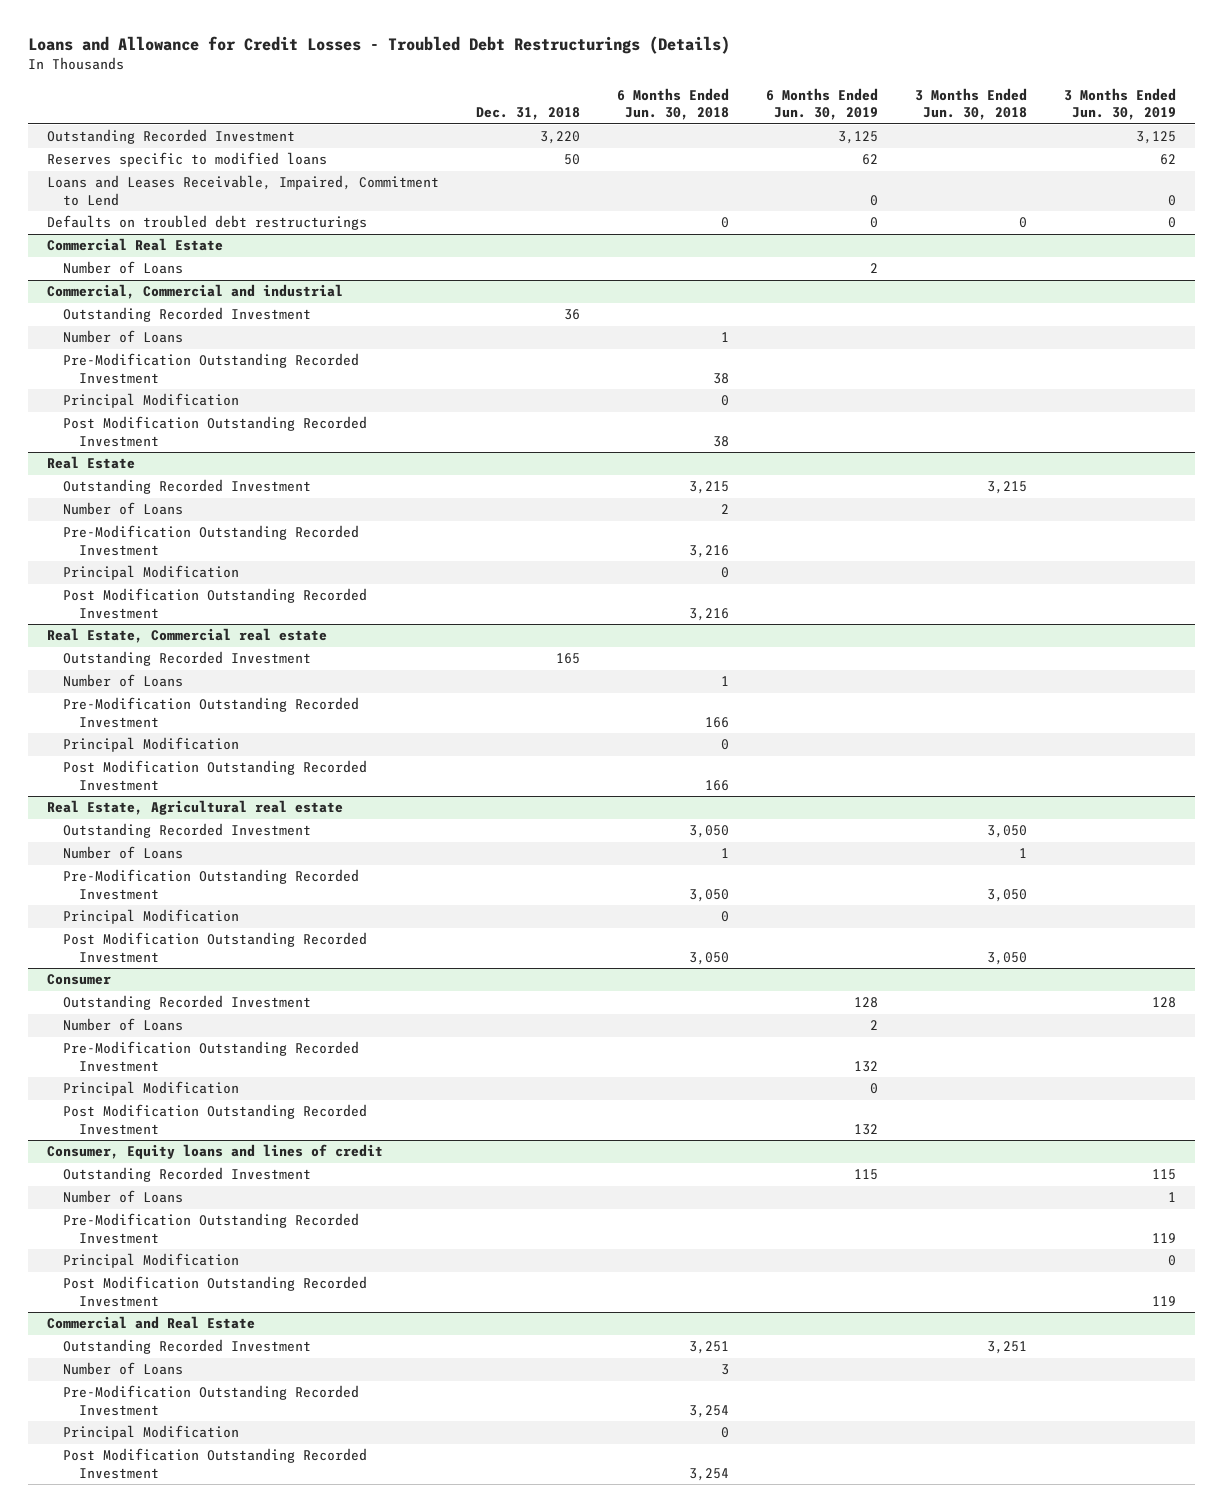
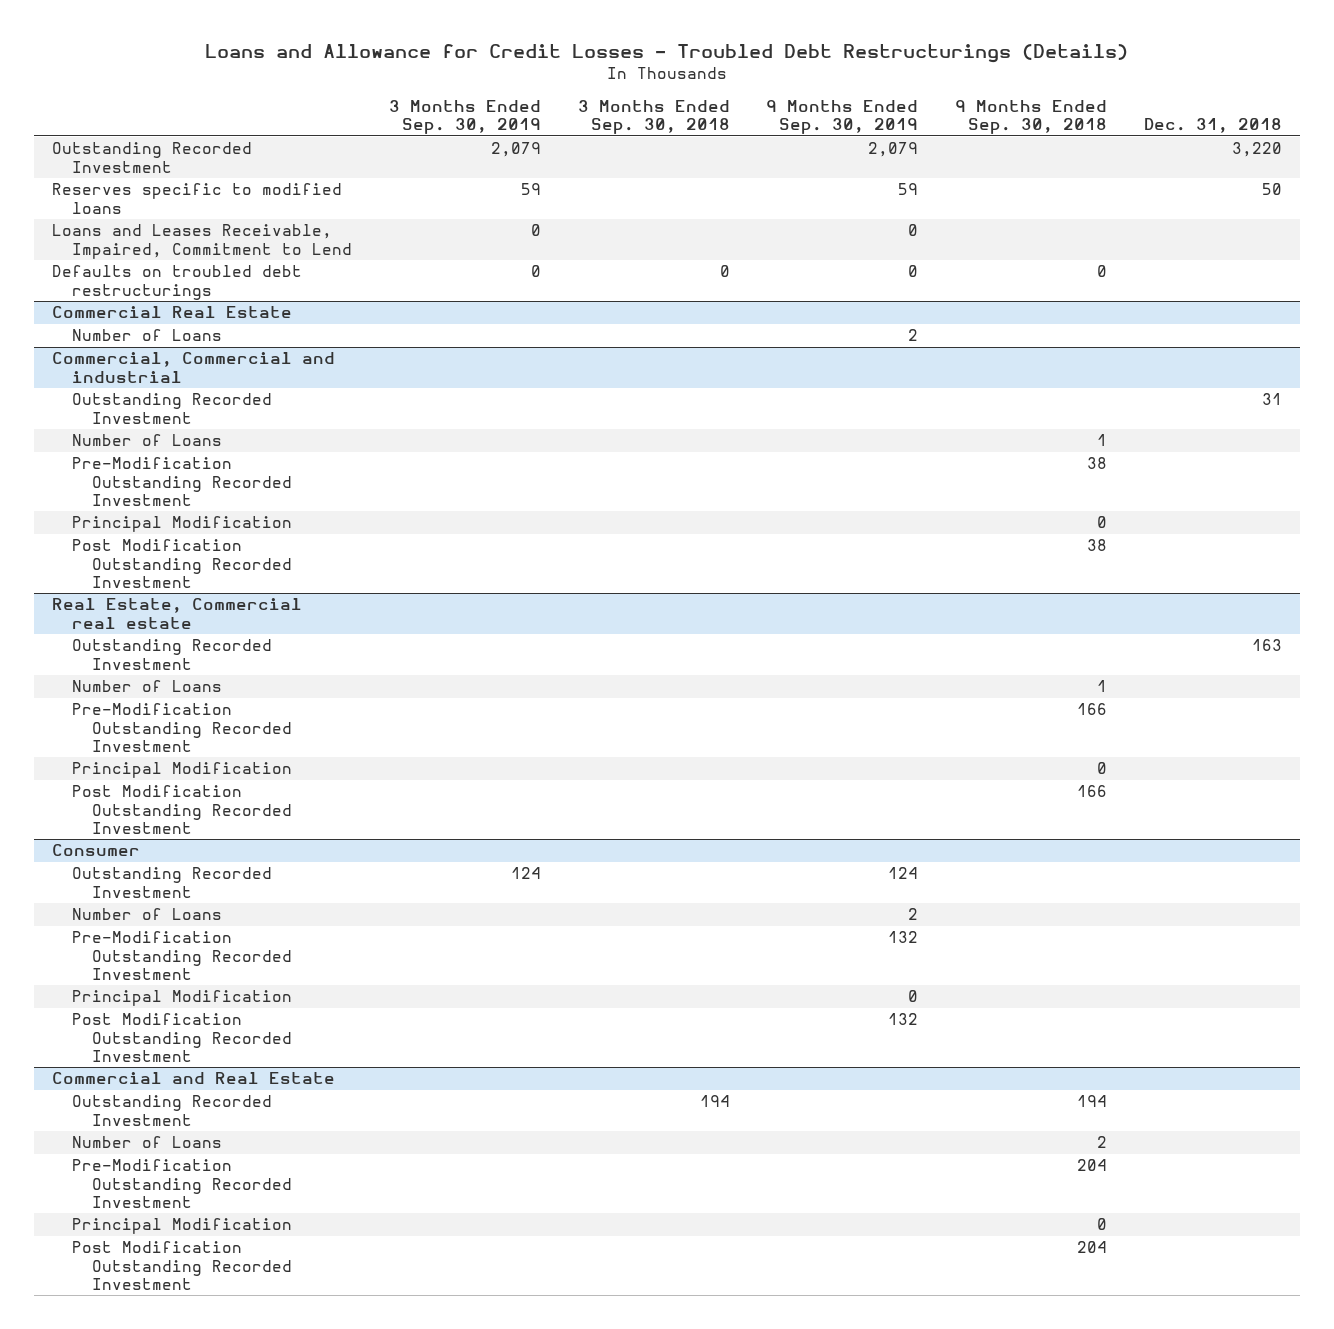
[616,87,729,121] 6 Months Ended Jun. 30, 2018 -> none
[766,87,879,121] 6 Months Ended Jun. 30, 2019 -> none
[915,87,1028,121] 3 Months Ended Jun. 30, 2018 -> none
[1064,87,1177,121] 3 Months Ended Jun. 30, 2019 -> none
none -> [389,99,542,135] 3 Months Ended Sep. 30, 2019
none -> [577,99,730,135] 3 Months Ended Sep. 30, 2018
none -> [766,99,919,135] 9 Months Ended Sep. 30, 2019
none -> [954,99,1107,135] 9 Months Ended Sep. 30, 2018
[563,309,580,321] 36 -> [1261,393,1282,406] 31
[46,456,135,470] Real Estate -> none
[62,479,311,495] Outstanding Recorded Investment -> none
[62,502,183,516] Number of Loans -> none
[62,525,359,556] Pre-Modification Outstanding Recorded Investment -> none
[62,565,239,581] Principal Modification -> none
[62,588,367,619] Post Modification Outstanding Recorded Investment -> none
[555,653,580,665] 165 -> [1251,639,1282,652] 163
[46,800,343,816] Real Estate, Agricultural real estate -> none
[62,823,311,839] Outstanding Recorded Investment -> none
[62,846,183,860] Number of Loans -> none
[62,869,359,900] Pre-Modification Outstanding Recorded Investment -> none
[62,909,239,925] Principal Modification -> none
[62,932,367,963] Post Modification Outstanding Recorded Investment -> none
[46,1144,383,1160] Consumer, Equity loans and lines of credit -> none
[62,1167,311,1183] Outstanding Recorded Investment -> none
[62,1190,183,1204] Number of Loans -> none
[62,1213,359,1244] Pre-Modification Outstanding Recorded Investment -> none
[62,1253,239,1269] Principal Modification -> none
[62,1276,367,1307] Post Modification Outstanding Recorded Investment -> none

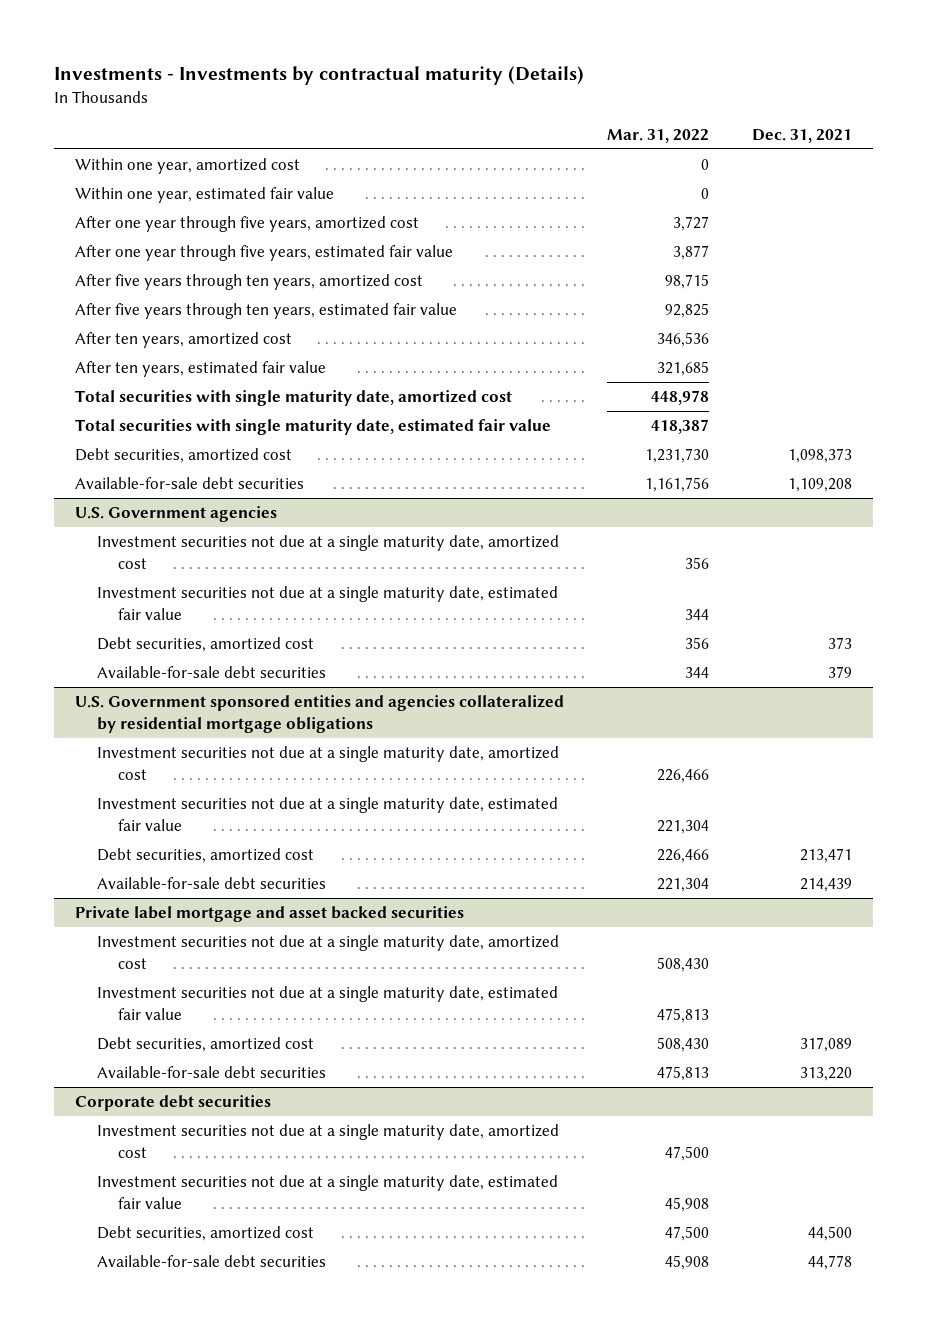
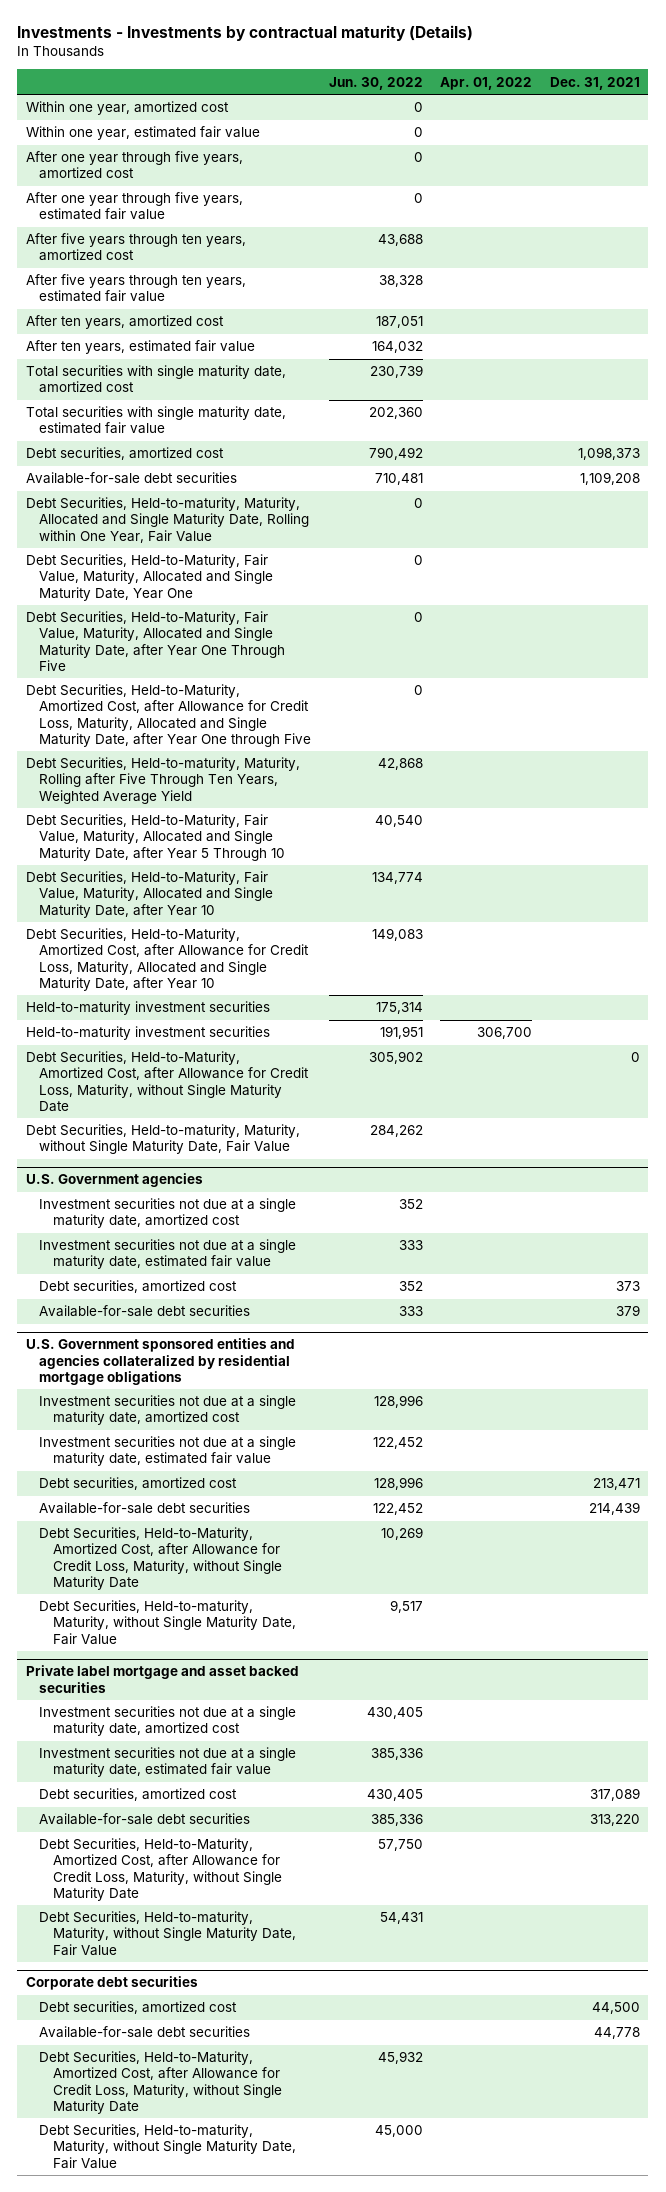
[606,128,709,143] Mar. 31, 2022 -> none
none -> [328,76,423,90] Jun. 30, 2022
none -> [440,76,533,90] Apr. 01, 2022
none -> [25,497,310,543] Debt Securities, Held-to-maturity, Maturity, Allocated and Single Maturity Date, Rolling within One Year, Fair Value
none -> [25,554,274,601] Debt Securities, Held-to-Maturity, Fair Value, Maturity, Allocated and Single Maturity Date, Year One
none -> [25,611,286,671] Debt Securities, Held-to-Maturity, Fair Value, Maturity, Allocated and Single Maturity Date, after Year One Through Five
none -> [25,684,312,747] Debt Securities, Held-to-Maturity, Amortized Cost, after Allowance for Credit Loss, Maturity, Allocated and Single Maturity Date, after Year One through Five
none -> [25,757,300,804] Debt Securities, Held-to-maturity, Maturity, Rolling after Five Through Ten Years, Weighted Average Yield
none -> [25,814,286,861] Debt Securities, Held-to-Maturity, Fair Value, Maturity, Allocated and Single Maturity Date, after Year 5 Through 10
none -> [25,871,274,918] Debt Securities, Held-to-Maturity, Fair Value, Maturity, Allocated and Single Maturity Date, after Year 10
none -> [25,928,310,991] Debt Securities, Held-to-Maturity, Amortized Cost, after Allowance for Credit Loss, Maturity, Allocated and Single Maturity Date, after Year 10
none -> [25,1001,270,1016] Held-to-maturity investment securities
none -> [25,1026,270,1041] Held-to-maturity investment securities
none -> [25,1051,310,1112] Debt Securities, Held-to-Maturity, Amortized Cost, after Allowance for Credit Loss, Maturity, without Single Maturity Date
none -> [25,1124,300,1155] Debt Securities, Held-to-maturity, Maturity, without Single Maturity Date, Fair Value
none -> [39,1527,282,1590] Debt Securities, Held-to-Maturity, Amortized Cost, after Allowance for Credit Loss, Maturity, without Single Maturity Date
none -> [39,1600,296,1645] Debt Securities, Held-to-maturity, Maturity, without Single Maturity Date, Fair Value
none -> [39,1838,282,1901] Debt Securities, Held-to-Maturity, Amortized Cost, after Allowance for Credit Loss, Maturity, without Single Maturity Date
none -> [39,1911,296,1956] Debt Securities, Held-to-maturity, Maturity, without Single Maturity Date, Fair Value
[96,1124,559,1158] Investment securities not due at a single maturity date, amortized cost -> none
[96,1175,558,1209] Investment securities not due at a single maturity date, estimated fair value -> none
none -> [39,2051,282,2114] Debt Securities, Held-to-Maturity, Amortized Cost, after Allowance for Credit Loss, Maturity, without Single Maturity Date
none -> [39,2124,296,2169] Debt Securities, Held-to-maturity, Maturity, without Single Maturity Date, Fair Value

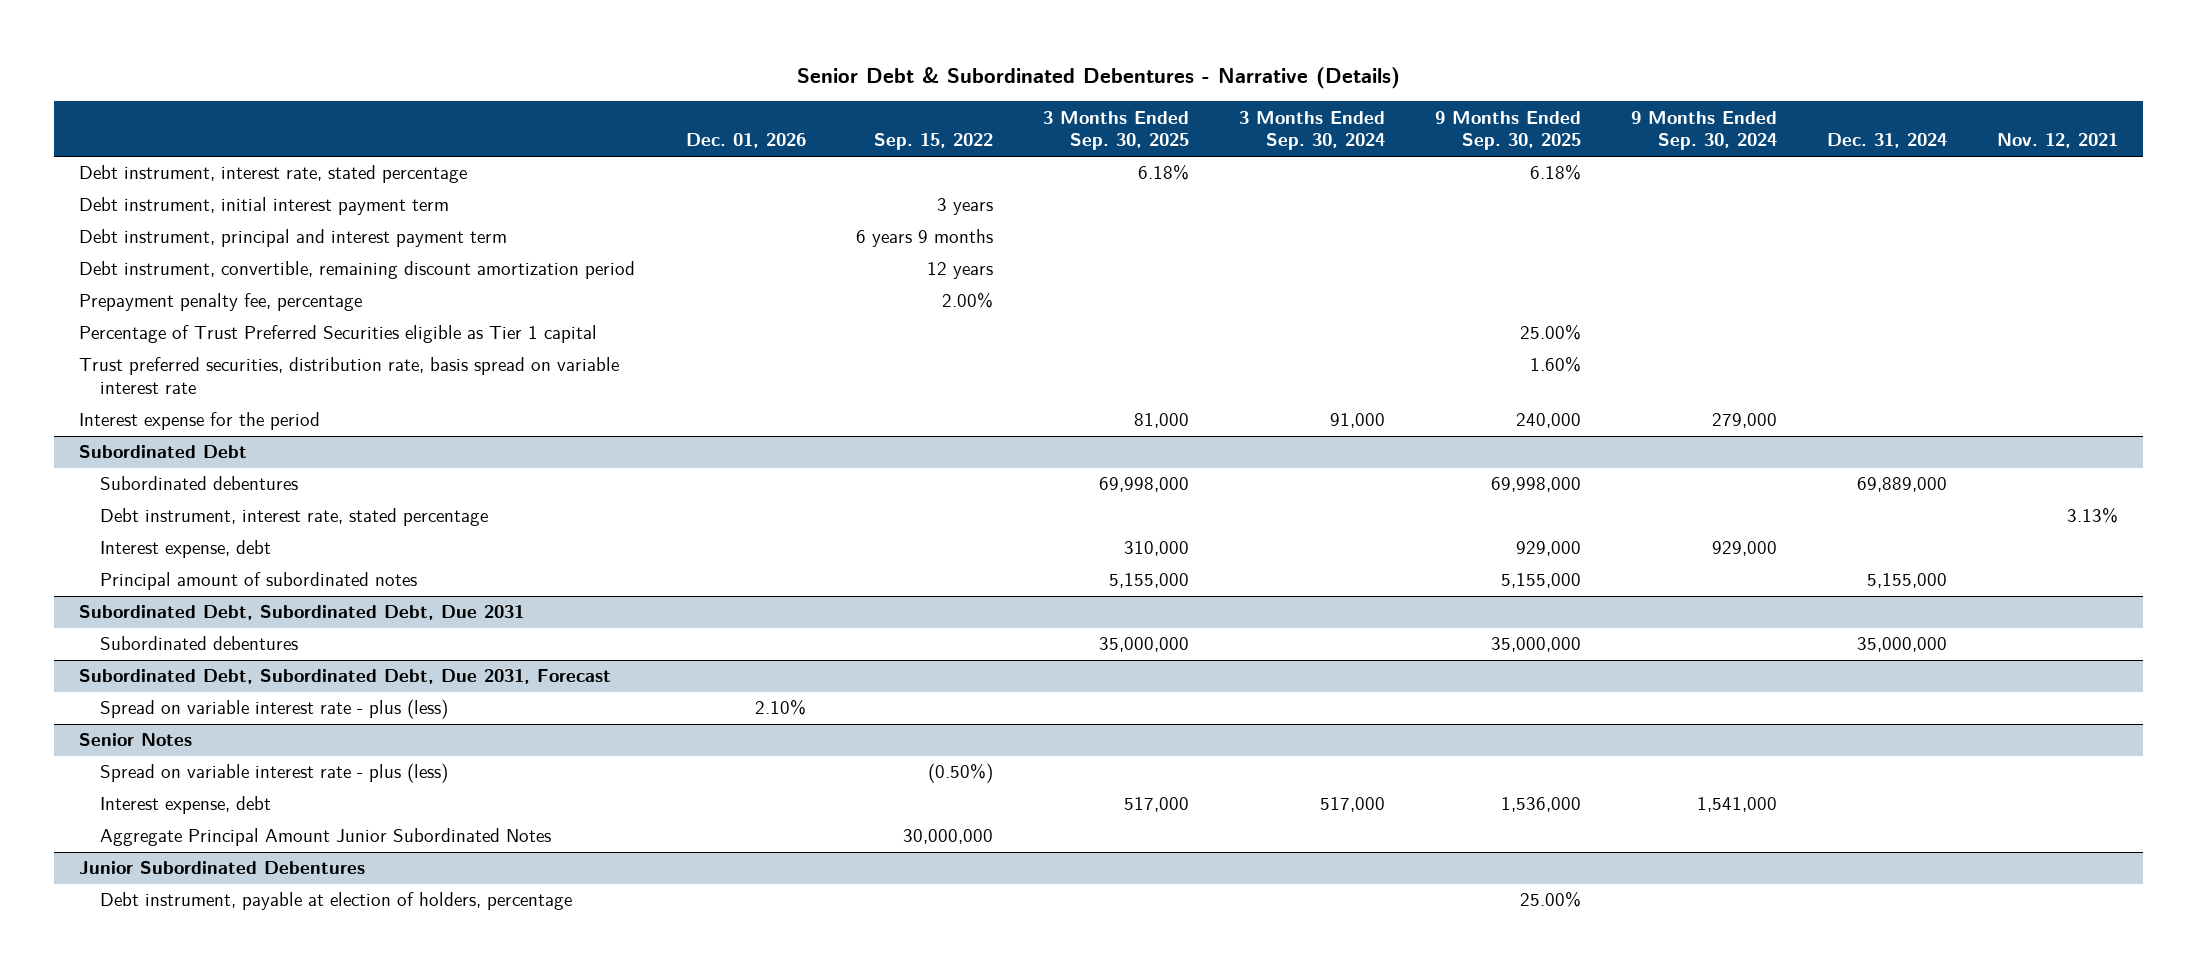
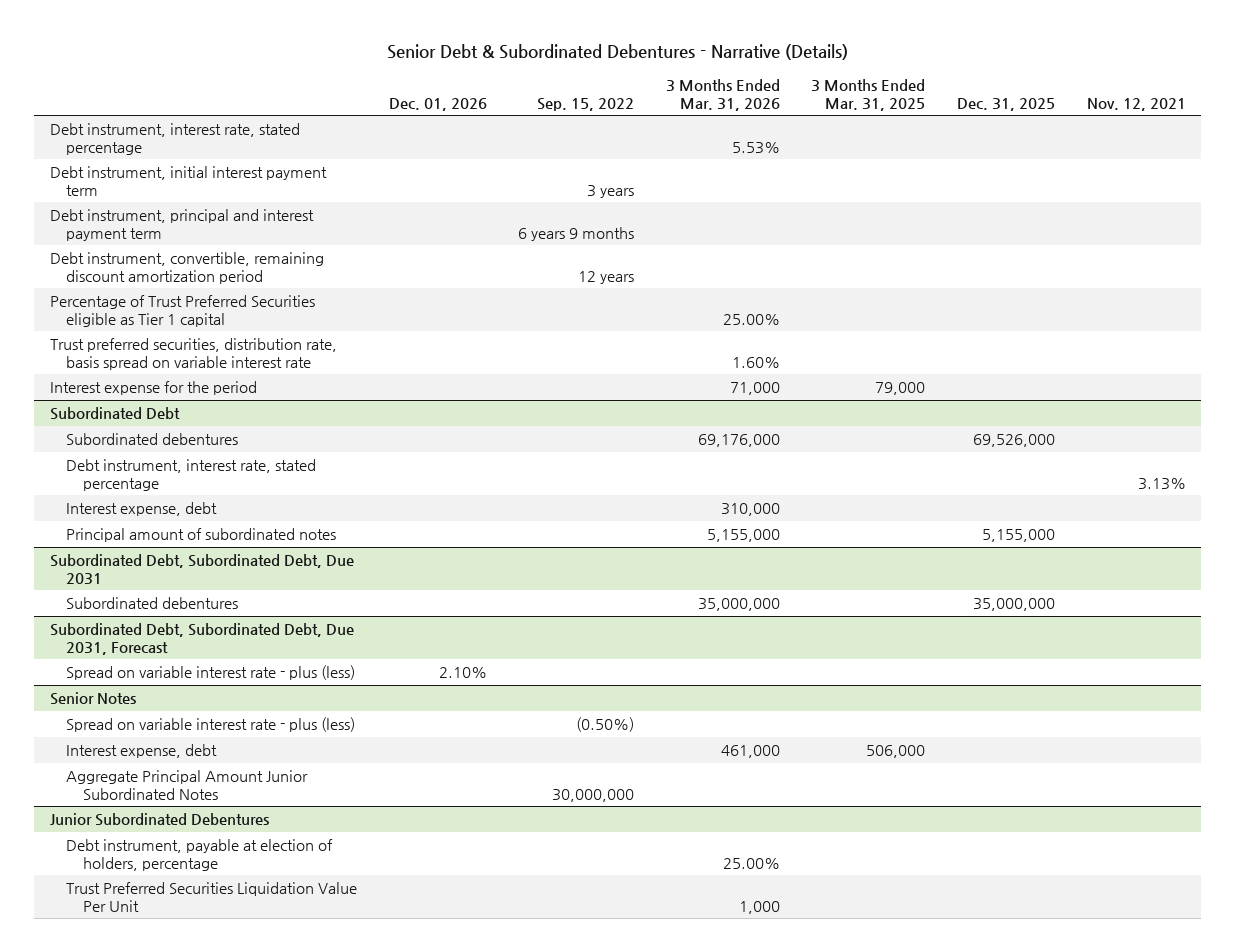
[1042,110,1189,151] 3 Months Ended Sep. 30, 2025 -> none
[1238,110,1385,151] 3 Months Ended Sep. 30, 2024 -> none
[1434,110,1581,151] 9 Months Ended Sep. 30, 2025 -> none
[1630,110,1777,151] 9 Months Ended Sep. 30, 2024 -> none
[1827,133,1948,149] Dec. 31, 2024 -> none
none -> [665,79,780,111] 3 Months Ended Mar. 31, 2026
none -> [811,79,926,111] 3 Months Ended Mar. 31, 2025
none -> [957,97,1056,111] Dec. 31, 2025
[79,293,363,312] Prepayment penalty fee, percentage -> none
none -> [66,882,358,912] Trust Preferred Securities Liquidation Value Per Unit

